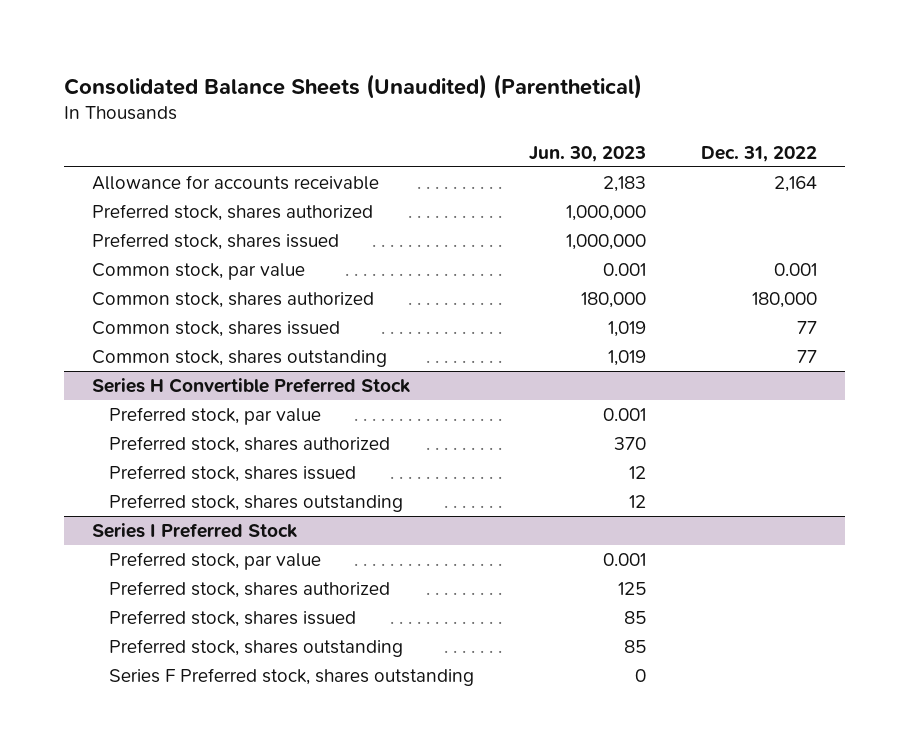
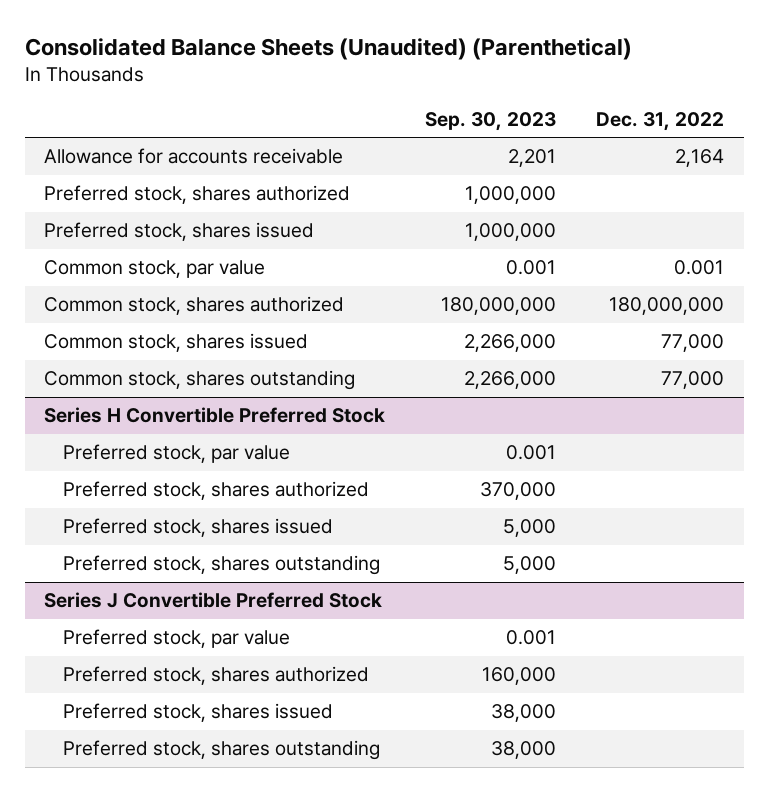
[529,145,647,162] Jun. 30, 2023 -> none
none -> [425,111,557,131] Sep. 30, 2023
[752,291,818,308] 180,000 -> [609,297,725,316] 180,000,000
[797,320,818,334] 77 -> [661,334,725,353] 77,000
[797,349,818,363] 77 -> [661,371,725,390] 77,000
[91,522,297,538] Series I Preferred Stock -> none
[109,551,322,570] Preferred stock, par value -> none
[109,580,391,598] Preferred stock, shares authorized -> none
[109,609,357,627] Preferred stock, shares issued -> none
[109,638,404,657] Preferred stock, shares outstanding -> none
[109,667,475,686] Series F Preferred stock, shares outstanding -> none
none -> [44,592,383,609] Series J Convertible Preferred Stock
none -> [62,629,290,649] Preferred stock, par value
none -> [62,666,369,686] Preferred stock, shares authorized
none -> [62,703,333,723] Preferred stock, shares issued
none -> [62,740,380,761] Preferred stock, shares outstanding

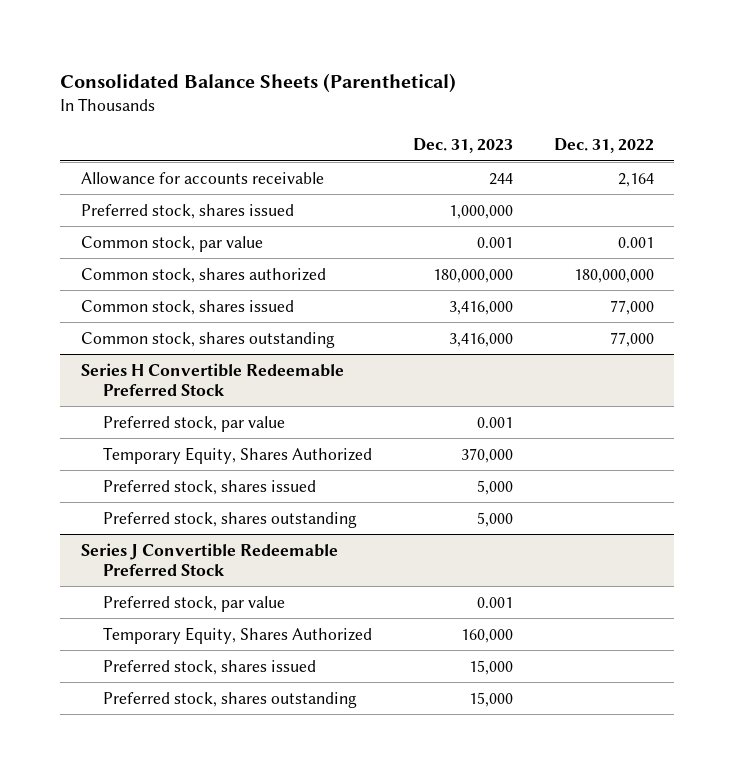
[24,37,632,60] Consolidated Balance Sheets (Unaudited) (Parenthetical) -> [60,72,457,93] Consolidated Balance Sheets (Parenthetical)
[425,111,557,131] Sep. 30, 2023 -> none
none -> [412,138,513,154] Dec. 31, 2023
[44,185,351,205] Preferred stock, shares authorized -> none
[44,407,386,424] Series H Convertible Preferred Stock -> [80,362,344,396] Series H Convertible Redeemable Preferred Stock
[62,481,369,501] Preferred stock, shares authorized -> [103,446,373,464] Temporary Equity, Shares Authorized
[44,592,383,609] Series J Convertible Preferred Stock -> [80,542,338,576] Series J Convertible Redeemable Preferred Stock
[62,666,369,686] Preferred stock, shares authorized -> [103,626,373,644] Temporary Equity, Shares Authorized

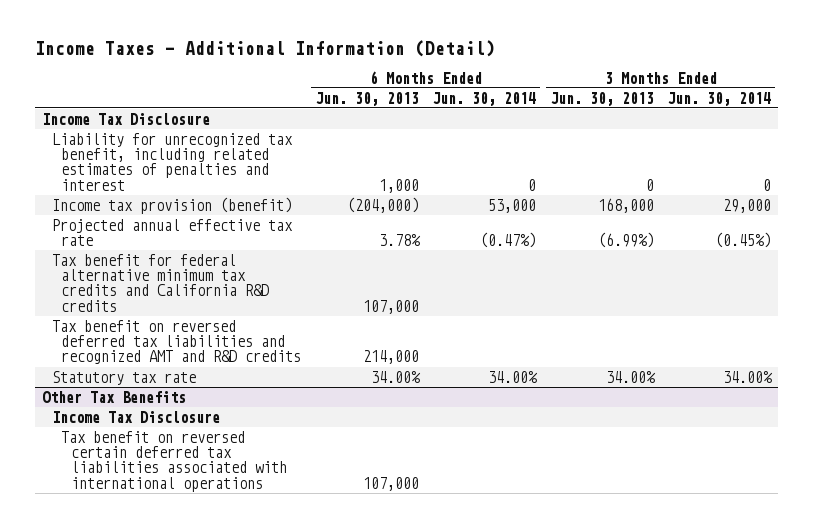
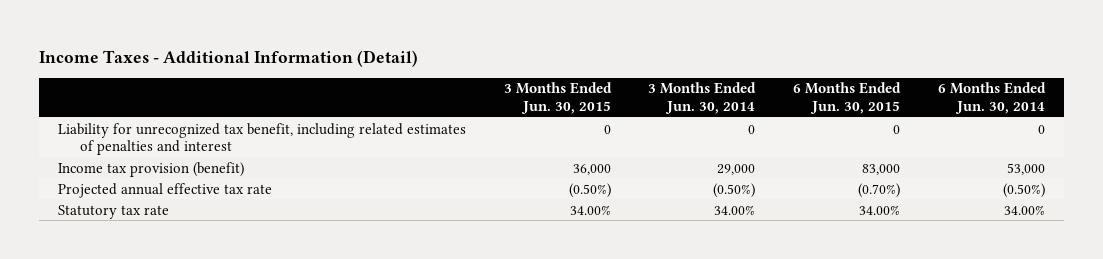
[314,91,419,106] Jun. 30, 2013 -> none
[549,91,654,106] Jun. 30, 2013 -> none
none -> [503,82,612,114] 3 Months Ended Jun. 30, 2015
none -> [793,82,902,114] 6 Months Ended Jun. 30, 2015
[42,112,211,125] Income Tax Disclosure -> none
[51,253,270,312] Tax benefit for federal alternative minimum tax credits and California R&D credits -> none
[51,319,302,365] Tax benefit on reversed deferred tax liabilities and recognized AMT and R&D credits -> none
[480,232,537,249] (0.47%) -> [1002,182,1045,198] (0.50%)
[715,232,772,249] (0.45%) -> [713,182,756,198] (0.50%)
[42,390,187,403] Other Tax Benefits -> none
[51,410,220,423] Income Tax Disclosure -> none
[61,430,287,492] Tax benefit on reversed certain deferred tax liabilities associated with international operations -> none

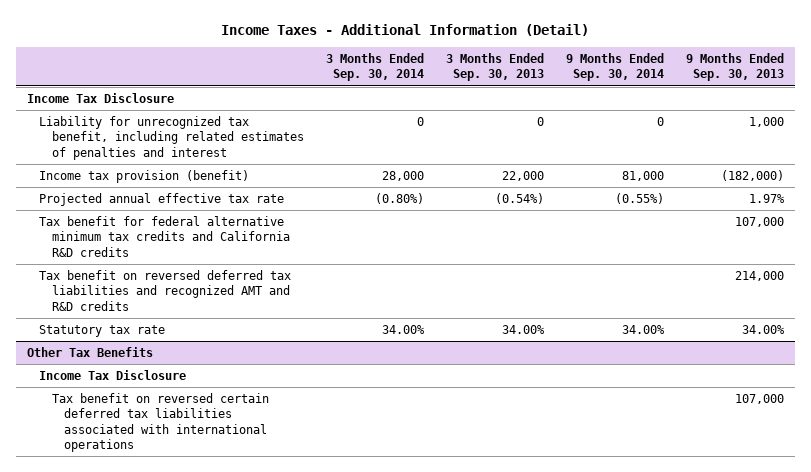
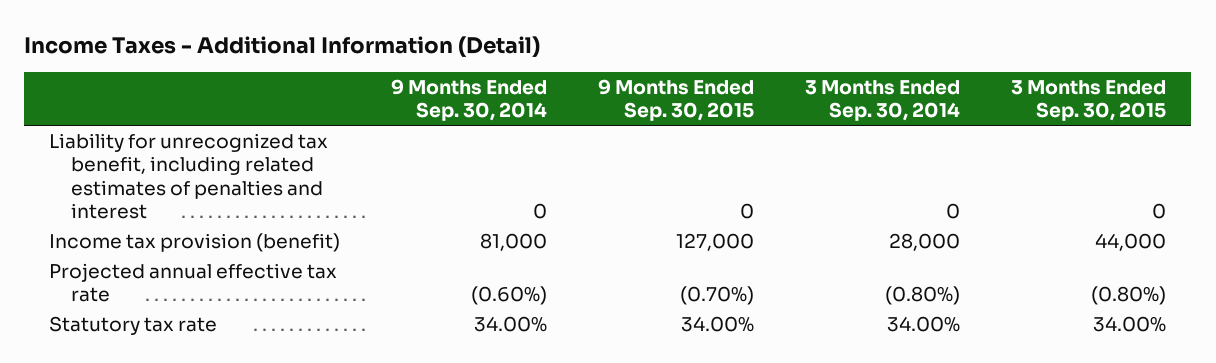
[445,53,544,82] 3 Months Ended Sep. 30, 2013 -> none
[685,53,784,82] 9 Months Ended Sep. 30, 2013 -> none
none -> [598,78,755,122] 9 Months Ended Sep. 30, 2015
none -> [1011,79,1167,122] 3 Months Ended Sep. 30, 2015
[26,93,174,104] Income Tax Disclosure -> none
[39,216,290,257] Tax benefit for federal alternative minimum tax credits and California R&D credits -> none
[39,270,292,311] Tax benefit on reversed deferred tax liabilities and recognized AMT and R&D credits -> none
[614,193,664,205] (0.55%) -> [471,286,548,306] (0.60%)
[26,347,153,358] Other Tax Benefits -> none
[39,370,187,381] Income Tax Disclosure -> none
[51,393,269,452] Tax benefit on reversed certain deferred tax liabilities associated with international operations -> none

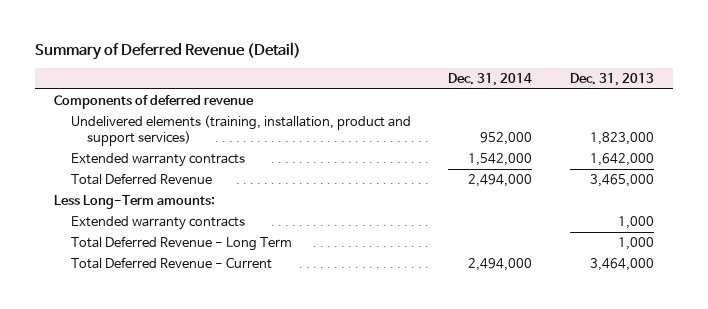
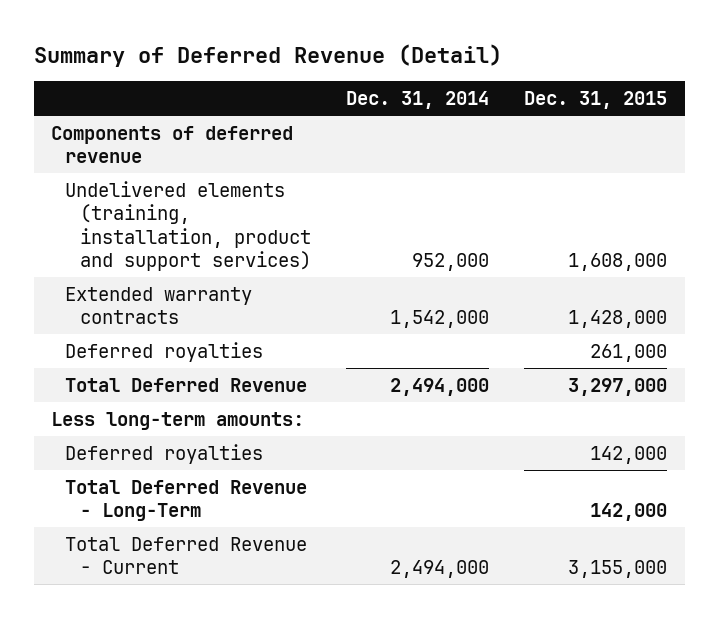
[570,72,655,86] Dec. 31, 2013 -> none
none -> [524,91,668,110] Dec. 31, 2015
none -> [65,341,264,362] Deferred royalties
[70,216,245,231] Extended warranty contracts -> none
[53,195,215,210] Less Long-Term amounts: -> [51,411,305,430] Less long-term amounts:
none -> [65,443,264,464] Deferred royalties
[70,236,292,252] Total Deferred Revenue - Long Term -> [65,479,308,522] Total Deferred Revenue - Long-Term

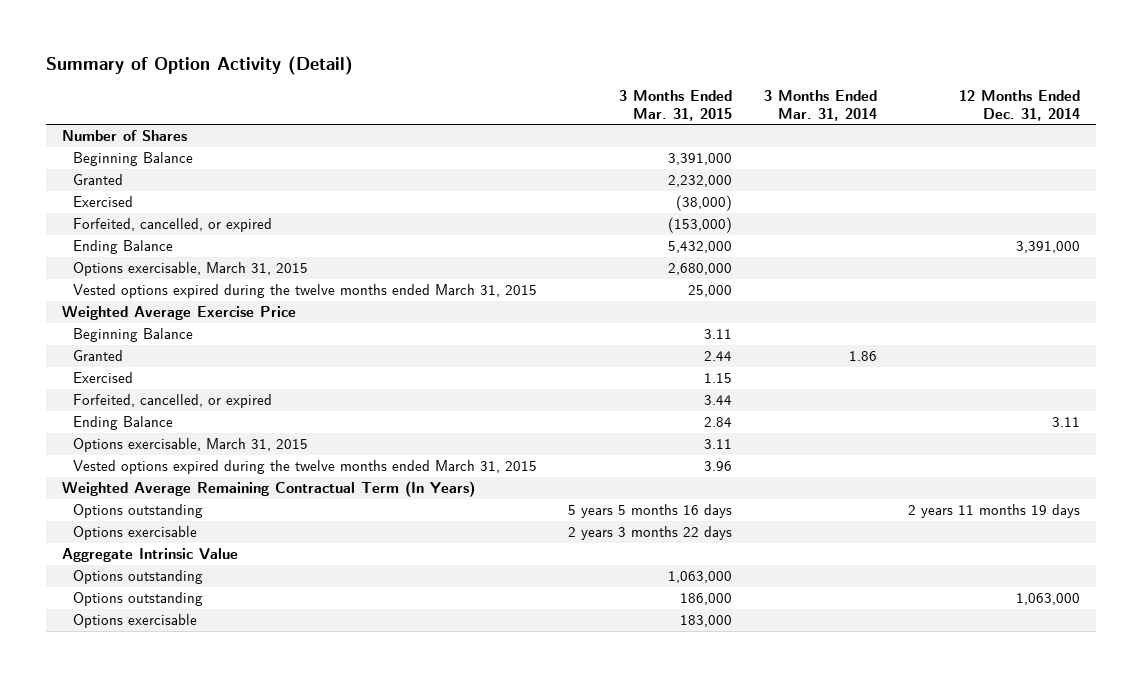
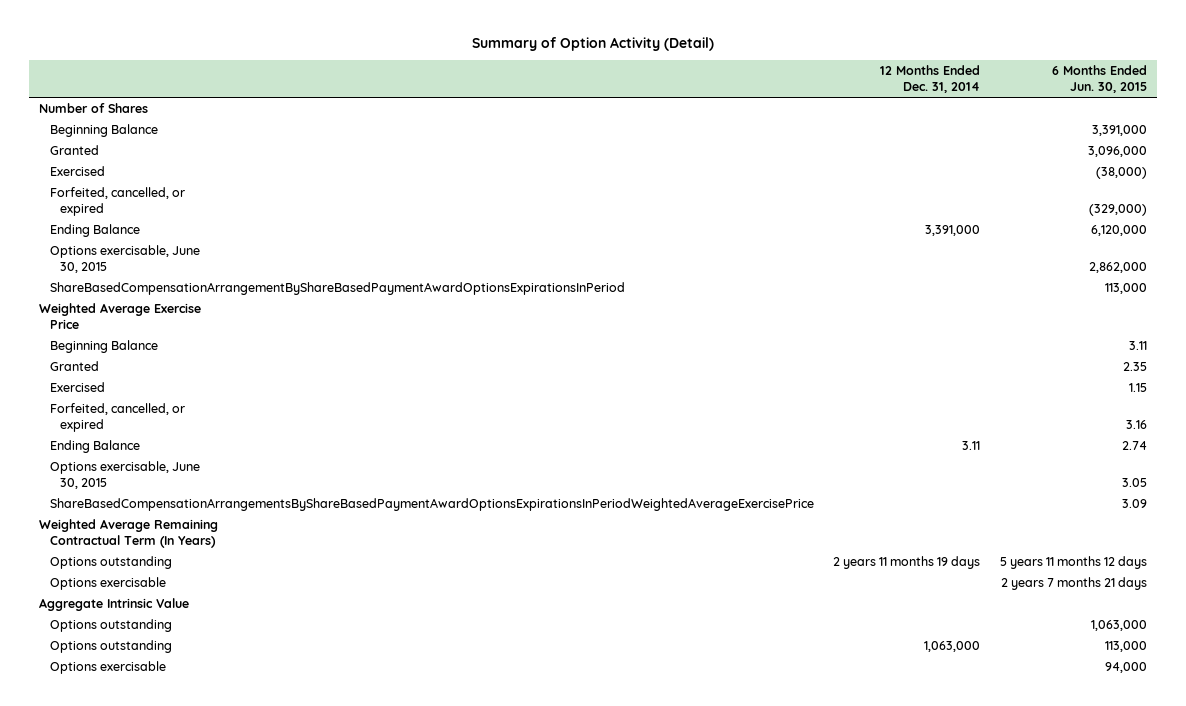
[619,90,733,121] 3 Months Ended Mar. 31, 2015 -> none
[763,90,877,121] 3 Months Ended Mar. 31, 2014 -> none
none -> [1051,65,1147,94] 6 Months Ended Jun. 30, 2015
[72,262,308,277] Options exercisable, March 31, 2015 -> [49,245,200,273] Options exercisable, June 30, 2015
[72,284,537,299] Vested options expired during the twelve months ended March 31, 2015 -> [49,282,625,296] ShareBasedCompensationArrangementByShareBasedPaymentAwardOptionsExpirationsInPeriod
[72,438,308,453] Options exercisable, March 31, 2015 -> [49,461,200,489] Options exercisable, June 30, 2015
[72,460,537,475] Vested options expired during the twelve months ended March 31, 2015 -> [49,498,814,512] ShareBasedCompensationArrangementsByShareBasedPaymentAwardOptionsExpirationsInPeriodWeightedAverageExercisePrice

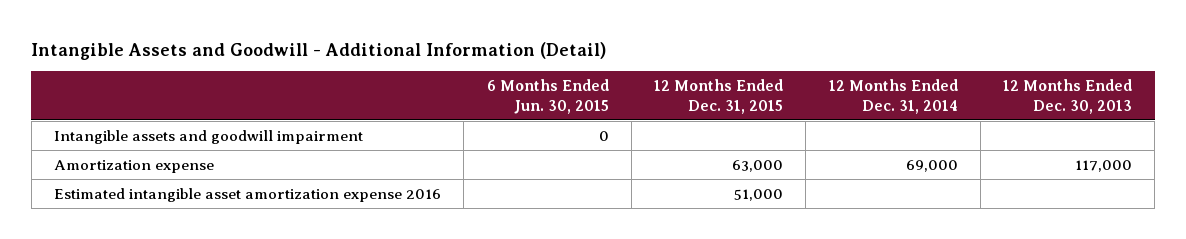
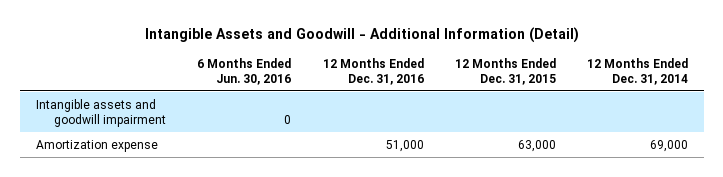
[486,78,609,114] 6 Months Ended Jun. 30, 2015 -> none
[1003,78,1133,114] 12 Months Ended Dec. 30, 2013 -> none
none -> [197,57,292,85] 6 Months Ended Jun. 30, 2016
none -> [322,57,424,85] 12 Months Ended Dec. 31, 2016
[54,187,442,202] Estimated intangible asset amortization expense 2016 -> none

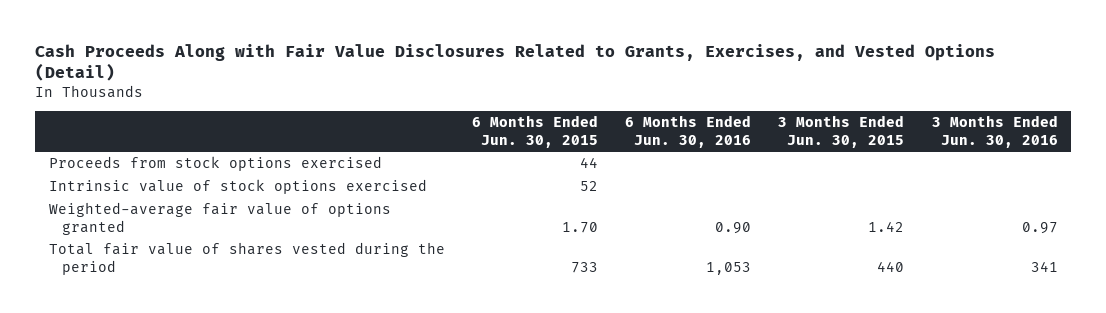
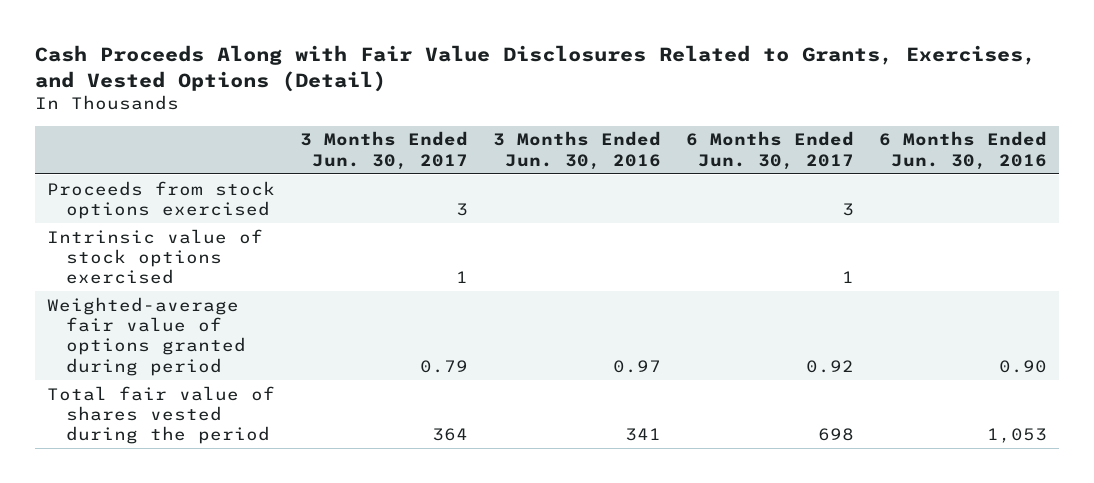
[471,115,598,148] 6 Months Ended Jun. 30, 2015 -> none
[778,115,905,148] 3 Months Ended Jun. 30, 2015 -> none
none -> [300,131,469,170] 3 Months Ended Jun. 30, 2017
none -> [685,131,854,170] 6 Months Ended Jun. 30, 2017
[48,202,391,235] Weighted-average fair value of options granted -> [47,296,246,376] Weighted-average fair value of options granted during period

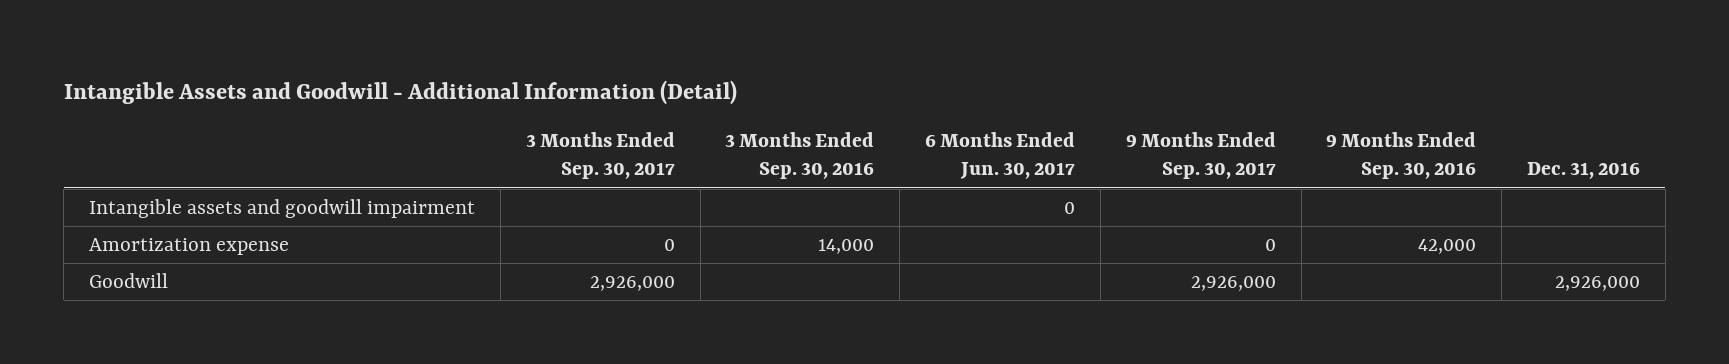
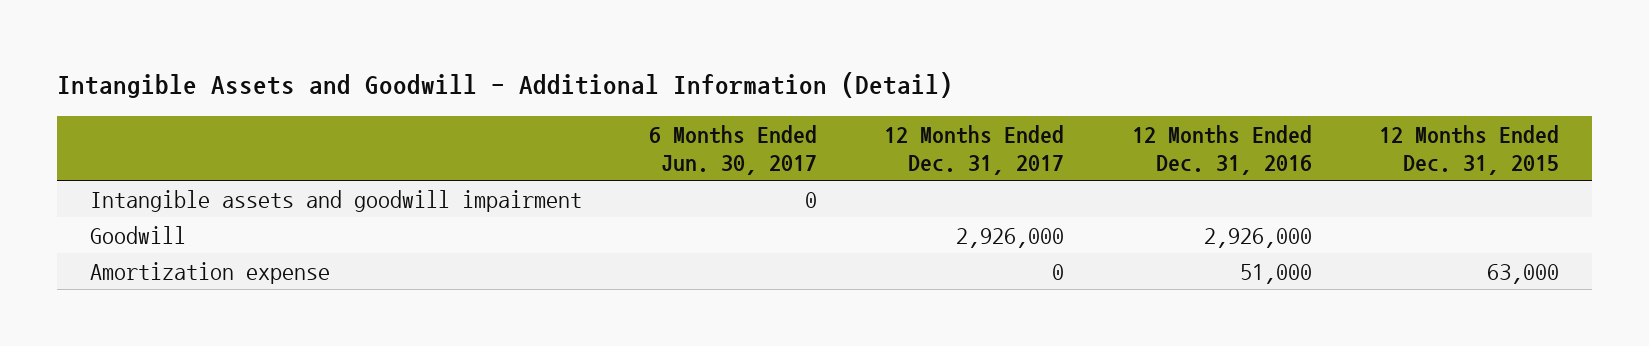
[525,131,675,180] 3 Months Ended Sep. 30, 2017 -> none
[725,131,875,180] 3 Months Ended Sep. 30, 2016 -> none
[1125,131,1276,180] 9 Months Ended Sep. 30, 2017 -> none
[1326,131,1477,180] 9 Months Ended Sep. 30, 2016 -> none
[1527,162,1641,180] Dec. 31, 2016 -> none
none -> [884,124,1065,175] 12 Months Ended Dec. 31, 2017
none -> [1131,124,1312,175] 12 Months Ended Dec. 31, 2016
none -> [1378,124,1559,175] 12 Months Ended Dec. 31, 2015
[89,238,290,256] Amortization expense -> [90,261,331,284] Amortization expense

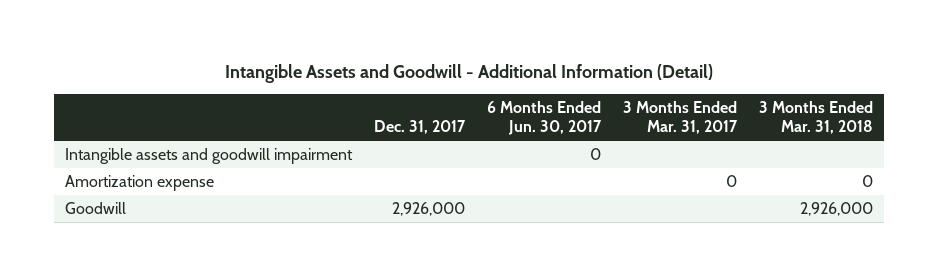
[884,124,1065,175] 12 Months Ended Dec. 31, 2017 -> none
[1131,124,1312,175] 12 Months Ended Dec. 31, 2016 -> none
[1378,124,1559,175] 12 Months Ended Dec. 31, 2015 -> none
none -> [373,120,466,135] Dec. 31, 2017
none -> [622,100,738,135] 3 Months Ended Mar. 31, 2017
none -> [758,100,873,135] 3 Months Ended Mar. 31, 2018
[90,225,187,244] Goodwill -> [64,201,126,214] Goodwill

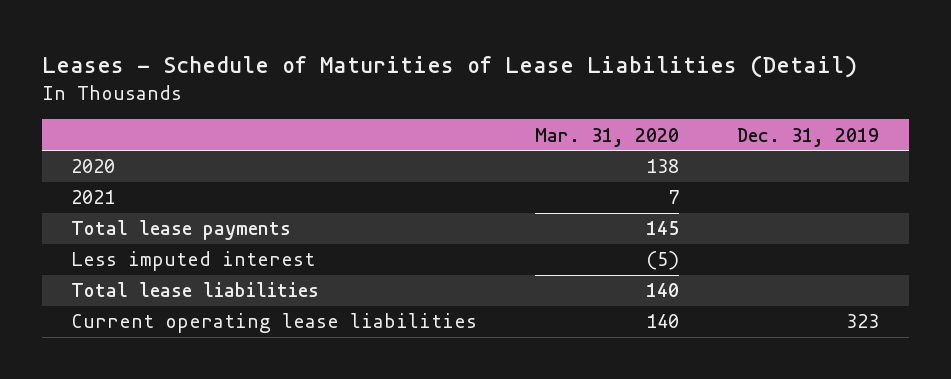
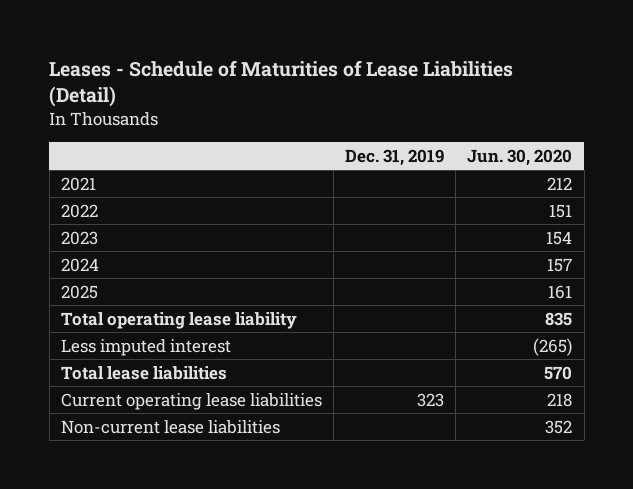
[535,127,680,147] Mar. 31, 2020 -> none
none -> [467,148,573,166] Jun. 30, 2020
[71,159,116,174] 2020 -> none
none -> [60,203,98,218] 2022
none -> [60,230,98,245] 2023
none -> [60,257,99,272] 2024
none -> [60,284,98,299] 2025
[71,220,292,241] Total lease payments -> [60,311,297,329] Total operating lease liability
none -> [60,419,280,434] Non-current lease liabilities

